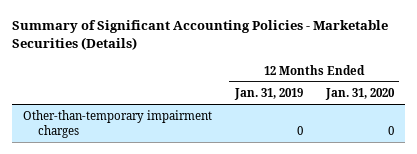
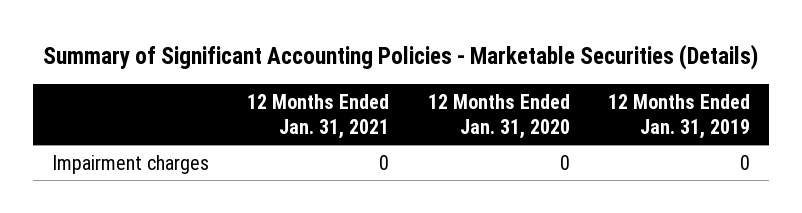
none -> [247,93,390,139] 12 Months Ended Jan. 31, 2021
[23,110,213,139] Other-than-temporary impairment charges -> [51,154,209,174] Impairment charges

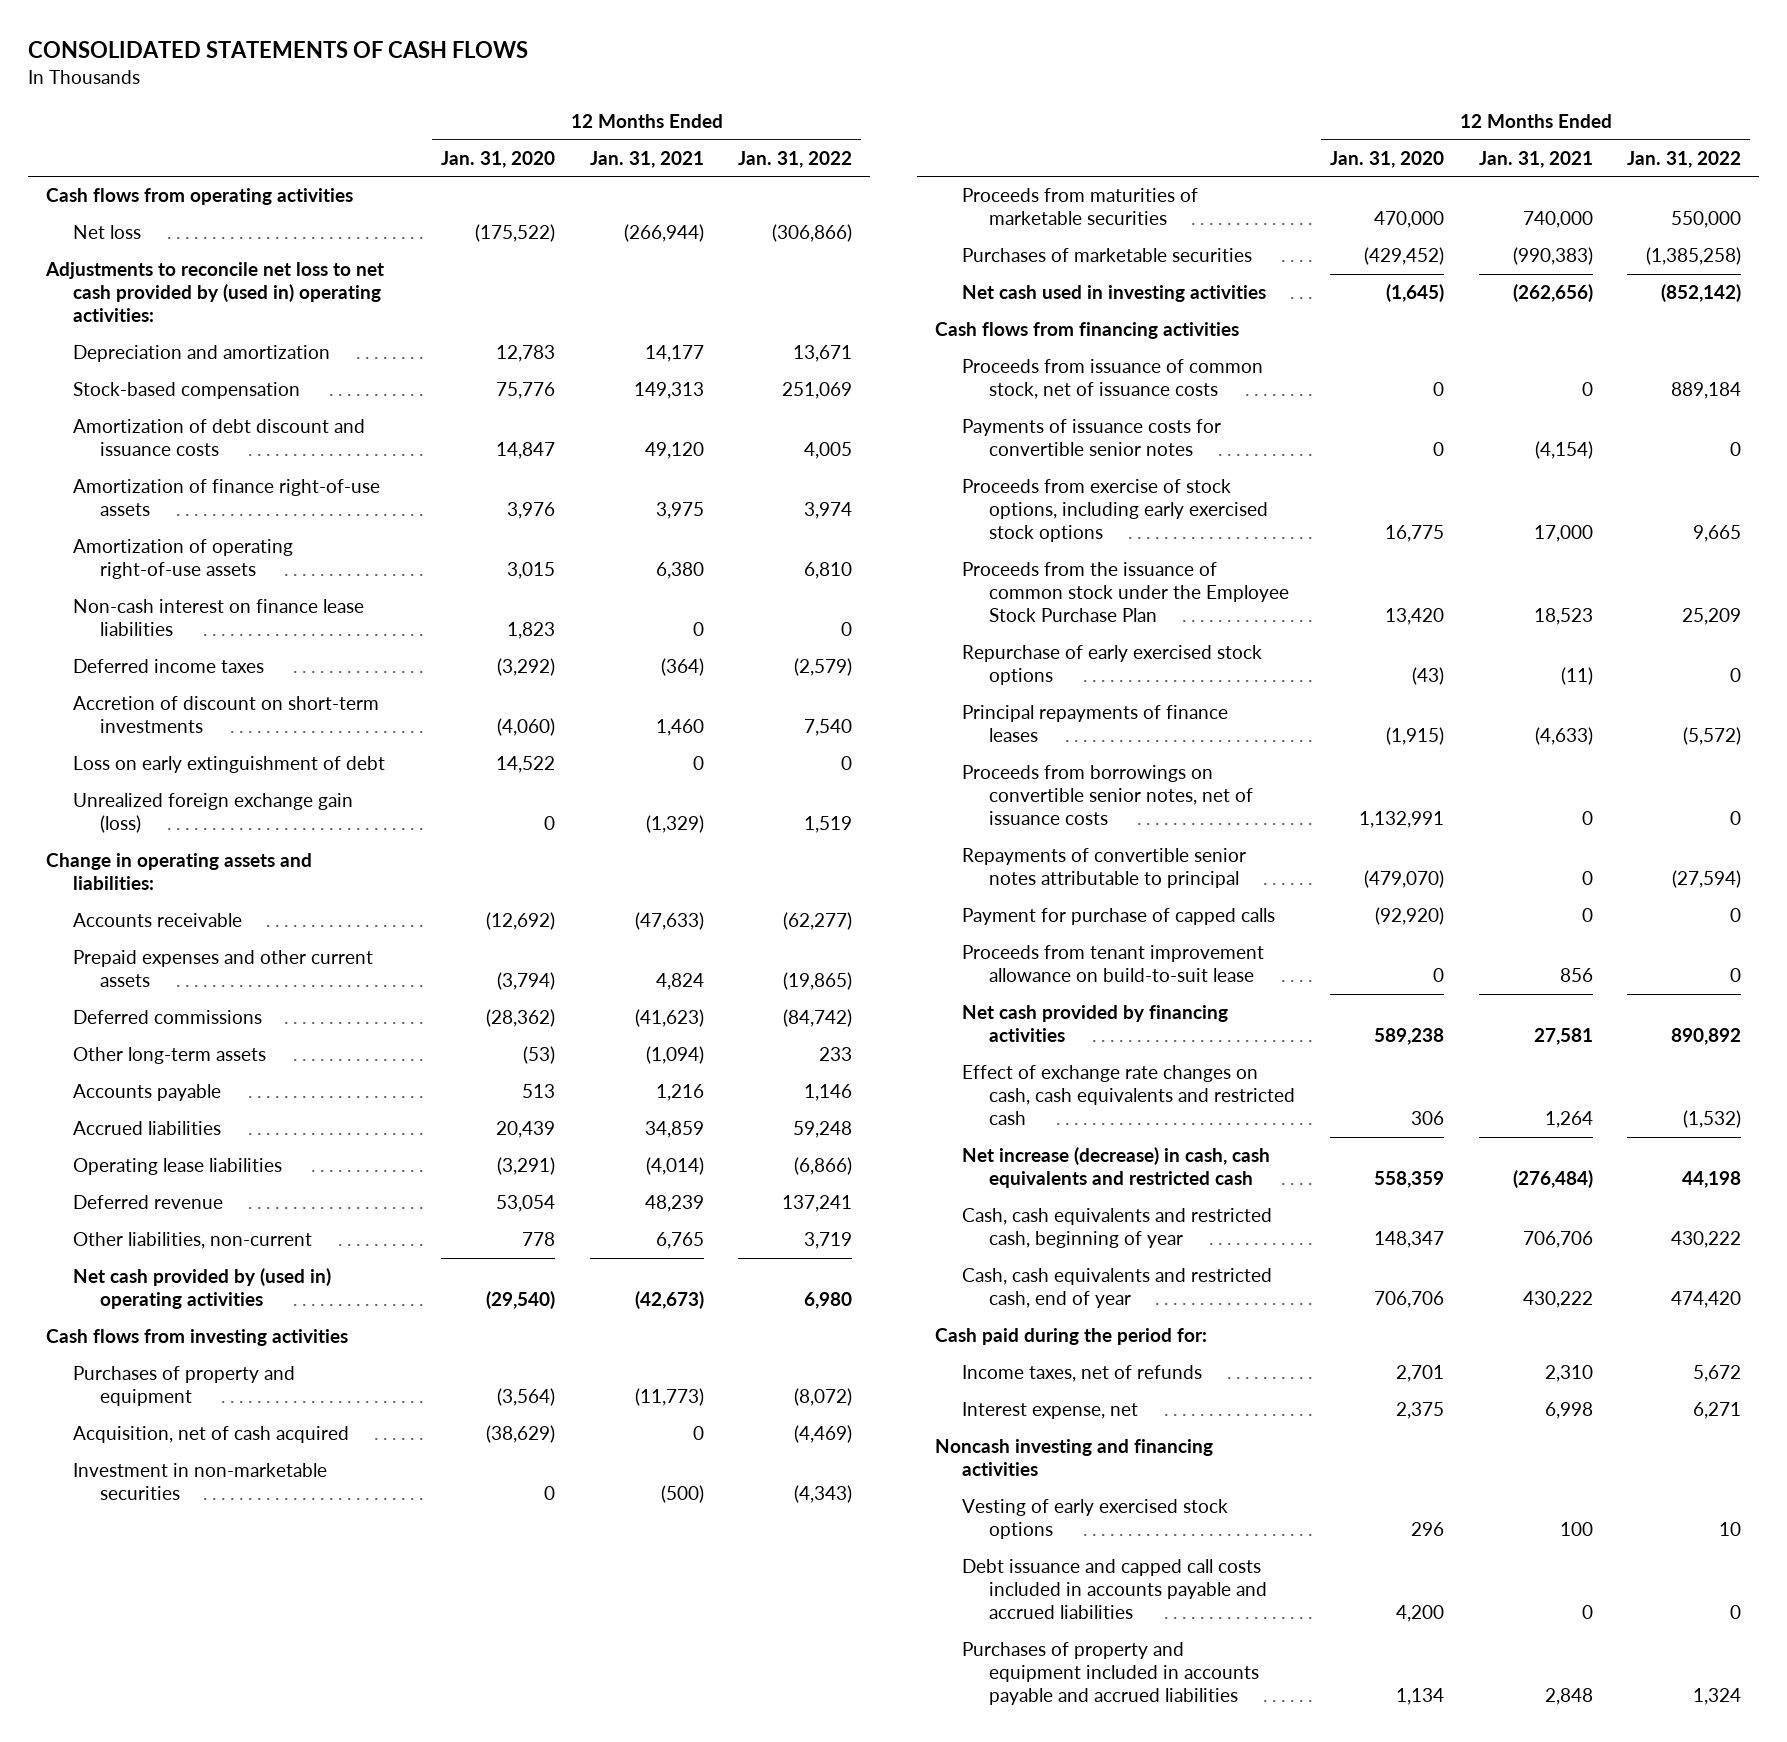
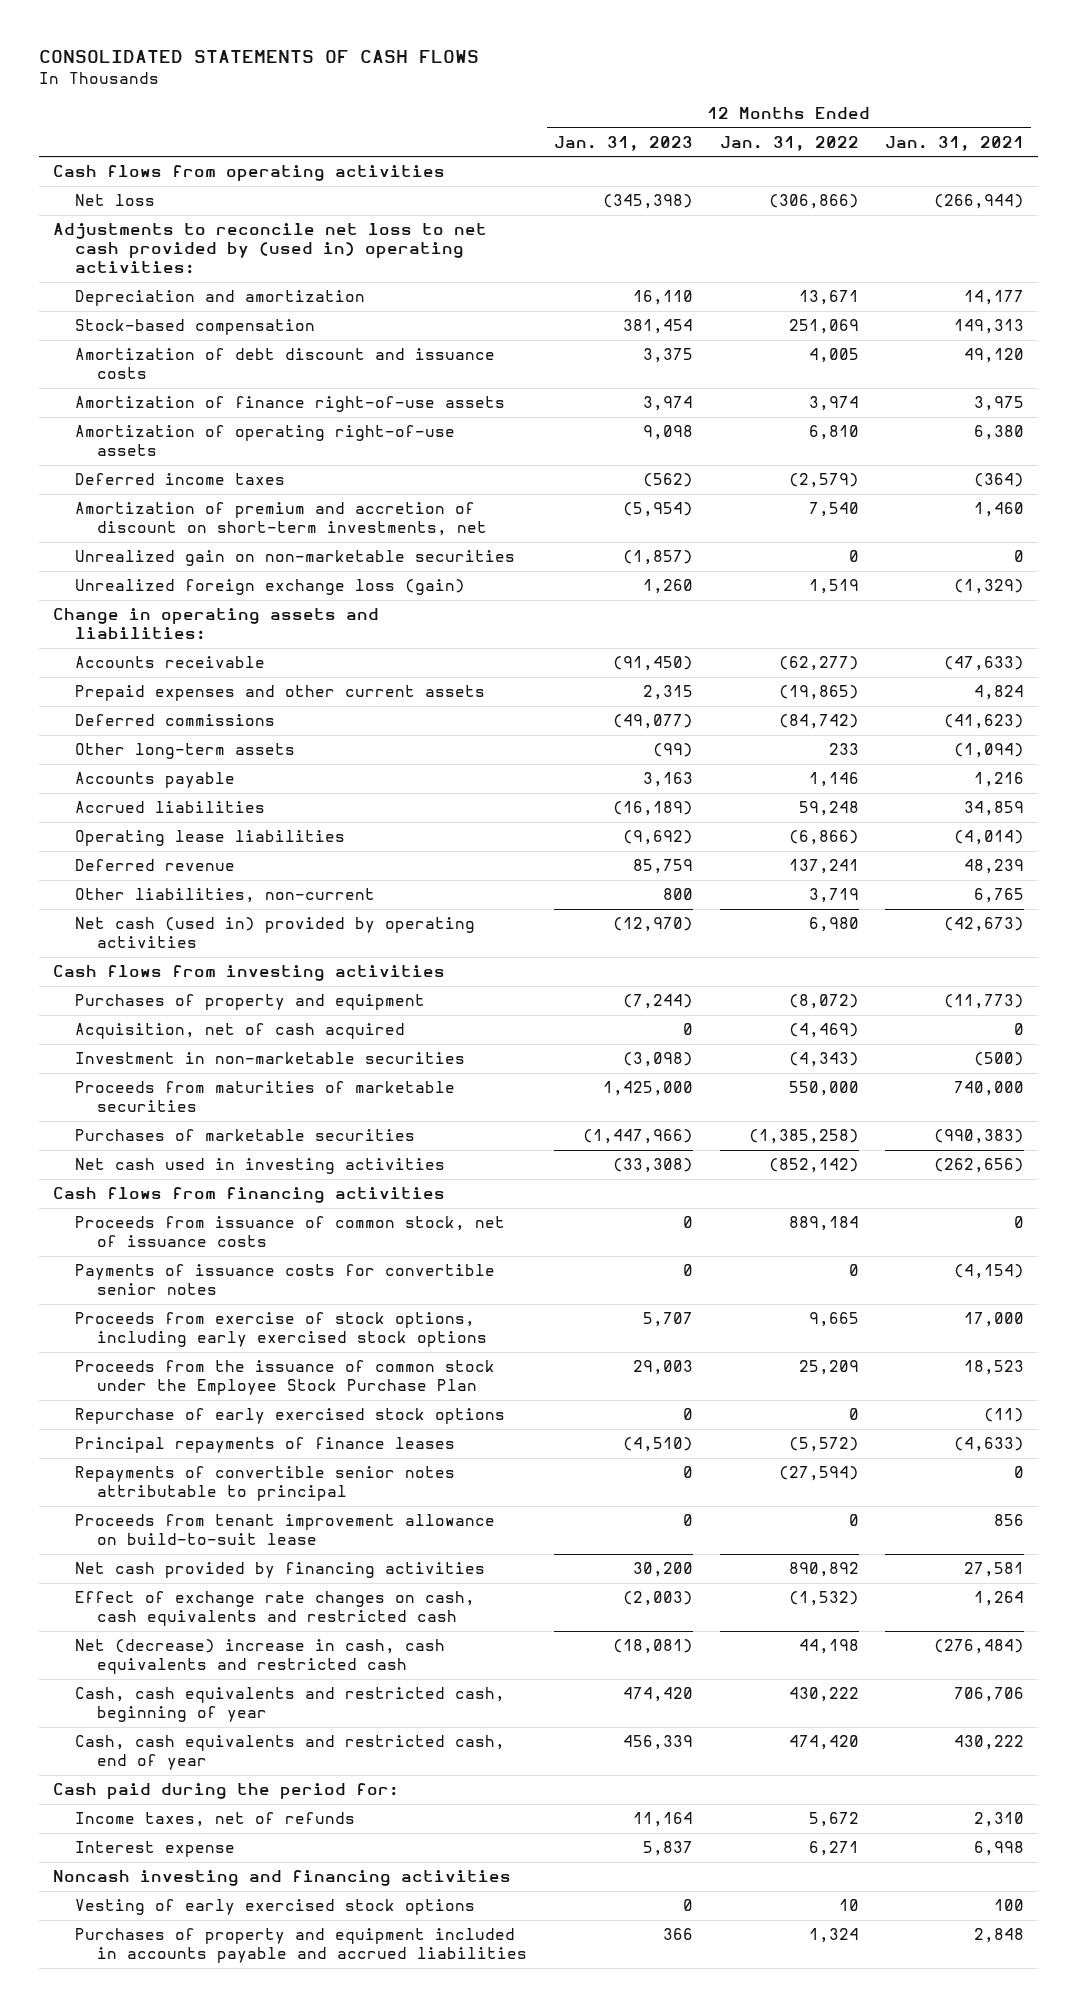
[440,150,555,168] Jan. 31, 2020 -> none
none -> [553,135,693,151] Jan. 31, 2023
[72,599,364,637] Non-cash interest on finance lease liabilities -> none
[72,756,385,774] Loss on early extinguishment of debt -> none
[72,696,379,734] Accretion of discount on short-term investments -> [74,502,487,537] Amortization of premium and accretion of discount on short-term investments, net
none -> [74,550,515,567] Unrealized gain on non-marketable securities
[72,793,353,834] Unrealized foreign exchange gain (loss) -> [74,579,465,596] Unrealized foreign exchange loss (gain)
[72,1268,331,1310] Net cash provided by (used in) operating activities -> [74,917,475,949] Net cash (used in) provided by operating activities
[961,765,1254,826] Proceeds from borrowings on convertible senior notes, net of issuance costs -> none
[961,908,1275,926] Payment for purchase of capped calls -> none
[961,1147,1270,1189] Net increase (decrease) in cash, cash equivalents and restricted cash -> [74,1639,445,1675] Net (decrease) increase in cash, cash equivalents and restricted cash
[961,1402,1138,1420] Interest expense, net -> [74,1841,235,1858] Interest expense
[961,1559,1268,1620] Debt issuance and capped call costs included in accounts payable and accrued liabilities -> none

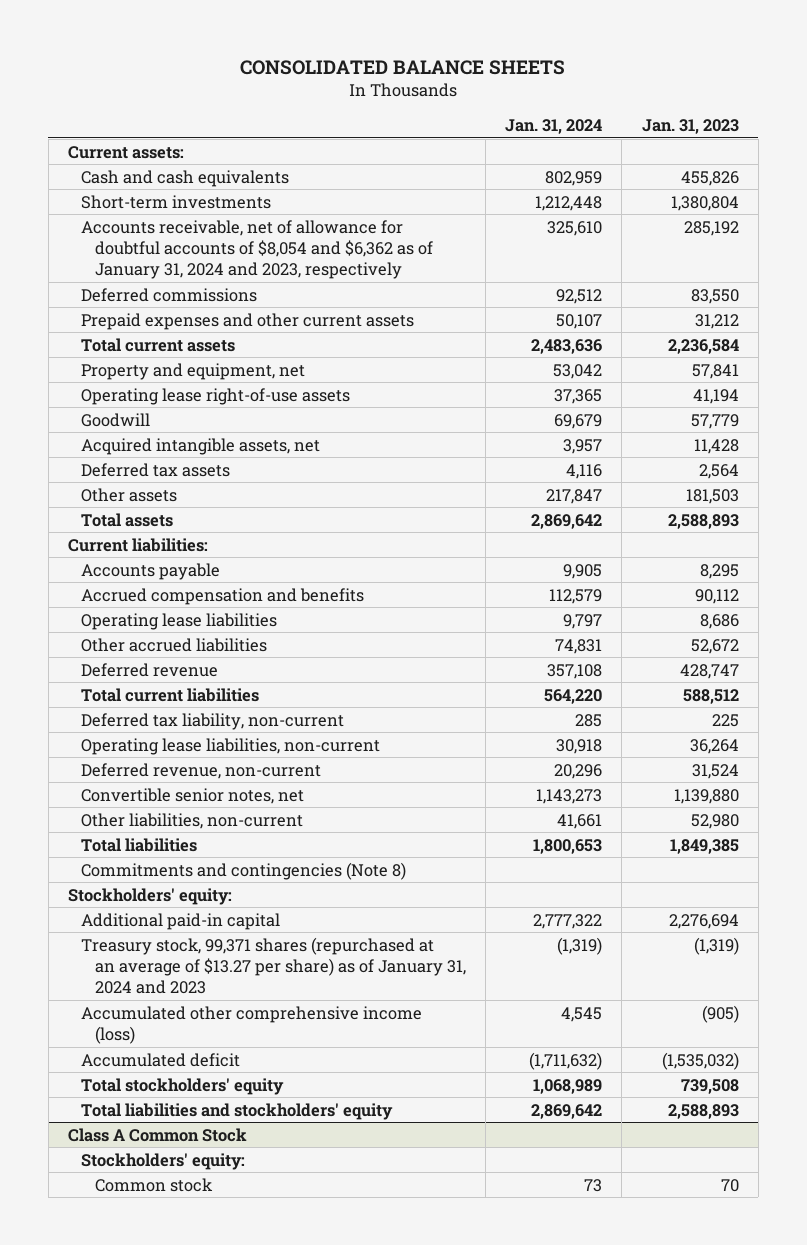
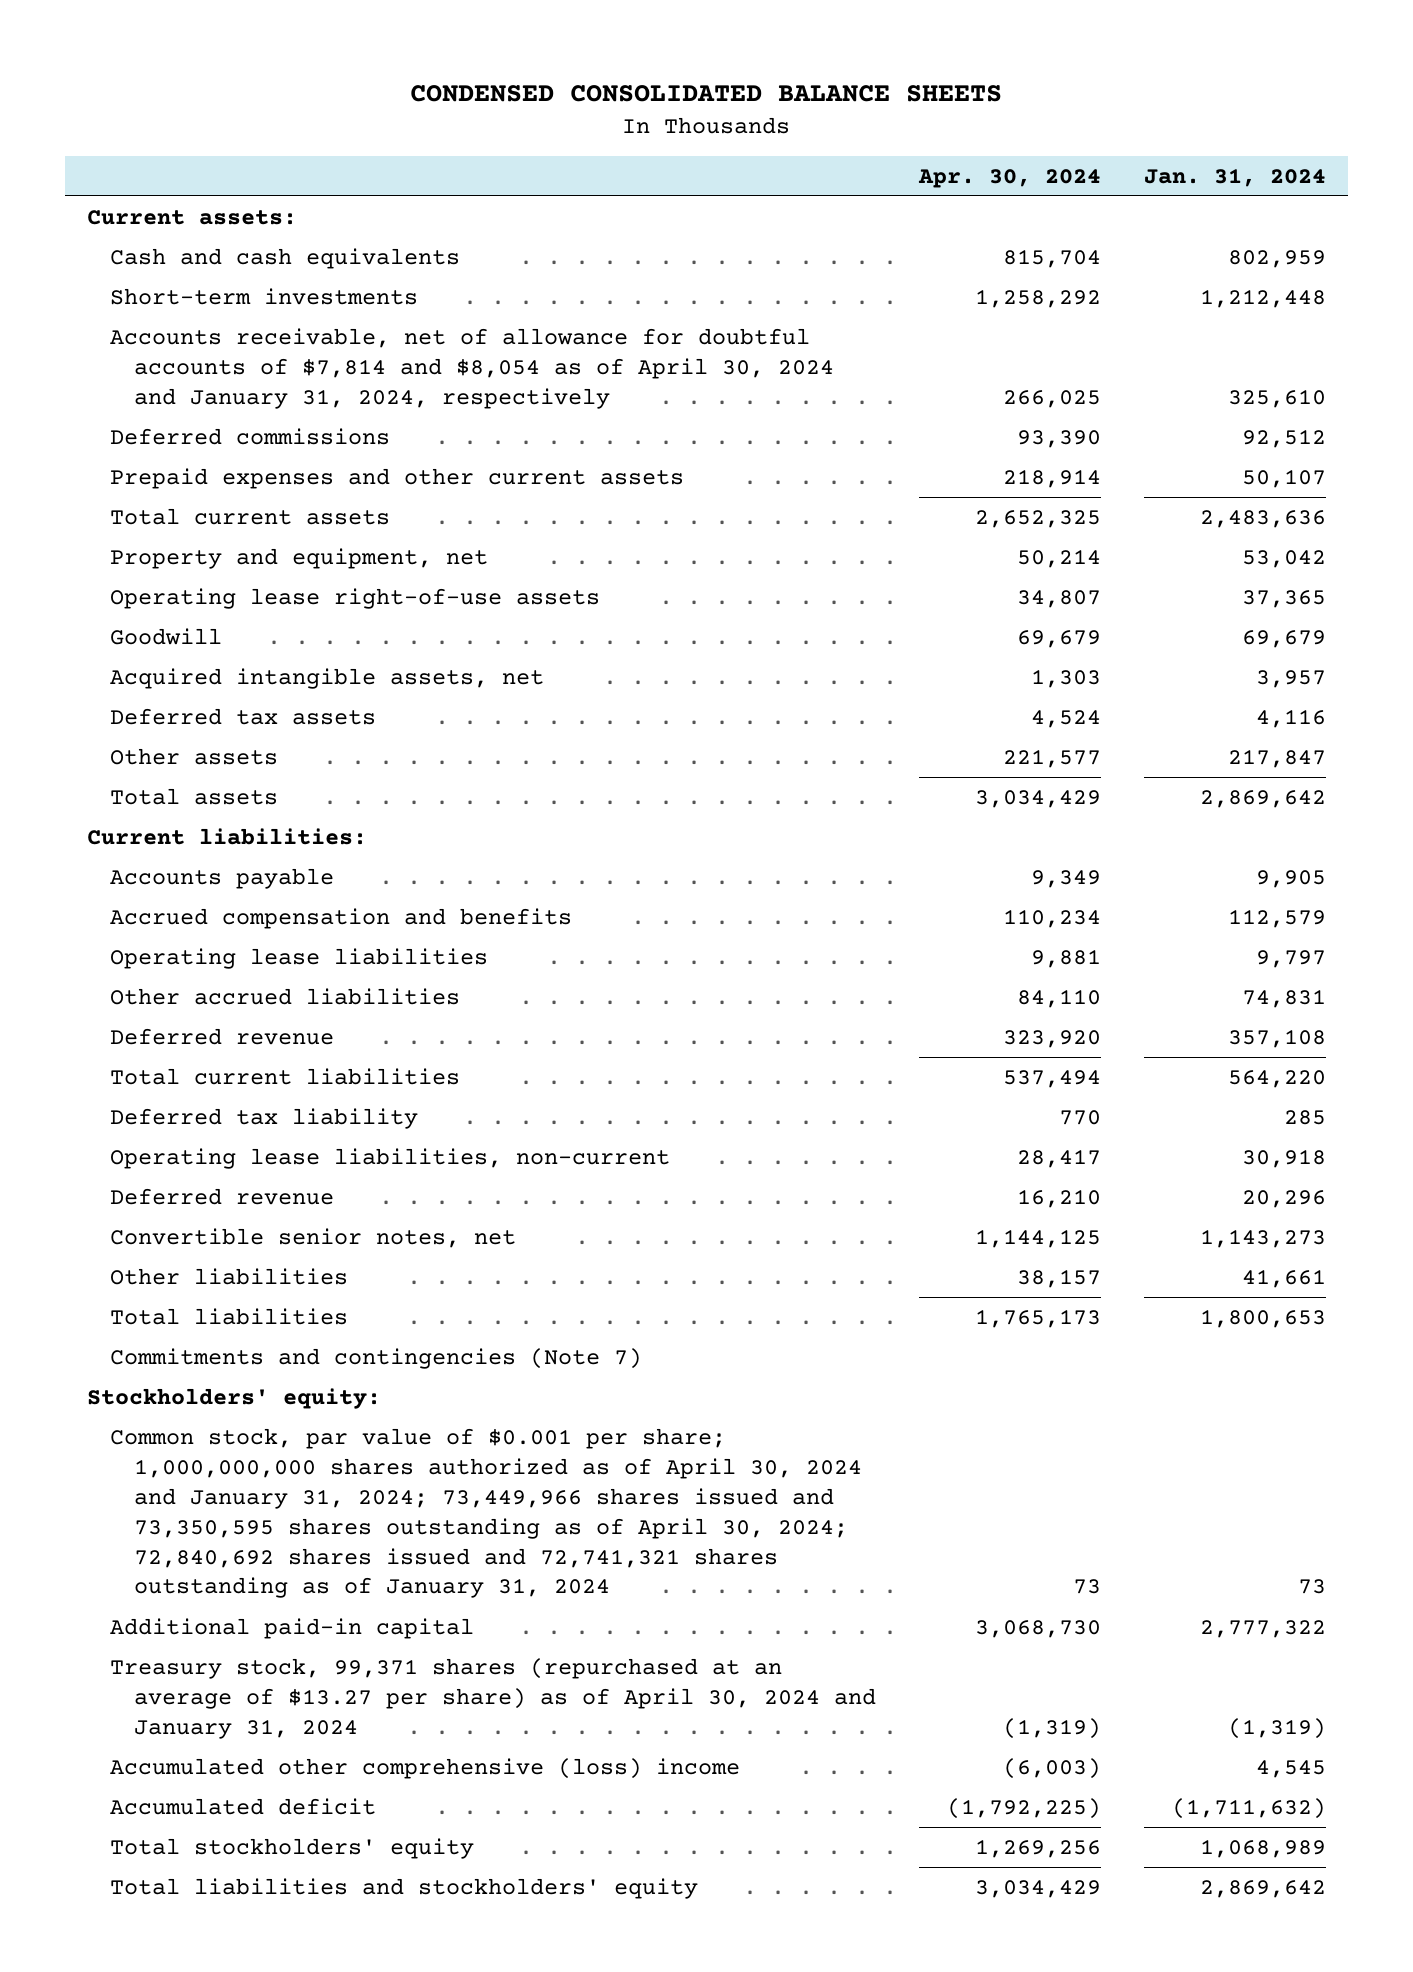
[240,59,566,75] CONSOLIDATED BALANCE SHEETS -> [410,85,1003,103] CONDENSED CONSOLIDATED BALANCE SHEETS
[641,118,739,134] Jan. 31, 2023 -> none
none -> [917,168,1101,188] Apr. 30, 2024
[81,219,433,279] Accounts receivable, net of allowance for doubtful accounts of $8,054 and $6,362 as of January 31, 2024 and 2023, respectively -> [110,327,834,409] Accounts receivable, net of allowance for doubtful accounts of $7,814 and $8,054 as of April 30, 2024 and January 31, 2024, respectively
[81,712,345,730] Deferred tax liability, non-current -> [110,1107,419,1129] Deferred tax liability
[81,762,322,779] Deferred revenue, non-current -> [110,1187,335,1205] Deferred revenue
[81,812,304,829] Other liabilities, non-current -> [110,1267,349,1285] Other liabilities
[81,861,407,880] Commitments and contingencies (Note 8) -> [110,1347,643,1369] Commitments and contingencies (Note 7)
none -> [110,1427,862,1599] Common stock, par value of $0.001 per share; 1,000,000,000 shares authorized as of April 30, 2024 and January 31, 2024; 73,449,966 shares issued and 73,350,595 shares outstanding as of April 30, 2024; 72,840,692 shares issued and 72,741,321 shares outstanding as of January 31, 2024
[81,936,466,994] Treasury stock, 99,371 shares (repurchased at an average of $13.27 per share) as of January 31, 2024 and 2023 -> [110,1657,876,1739] Treasury stock, 99,371 shares (repurchased at an average of $13.27 per share) as of April 30, 2024 and January 31, 2024
[81,1005,423,1044] Accumulated other comprehensive income (loss) -> [110,1757,741,1779] Accumulated other comprehensive (loss) income
[68,1127,248,1142] Class A Common Stock -> none
[81,1152,246,1170] Stockholders' equity: -> none
[94,1177,213,1192] Common stock -> none

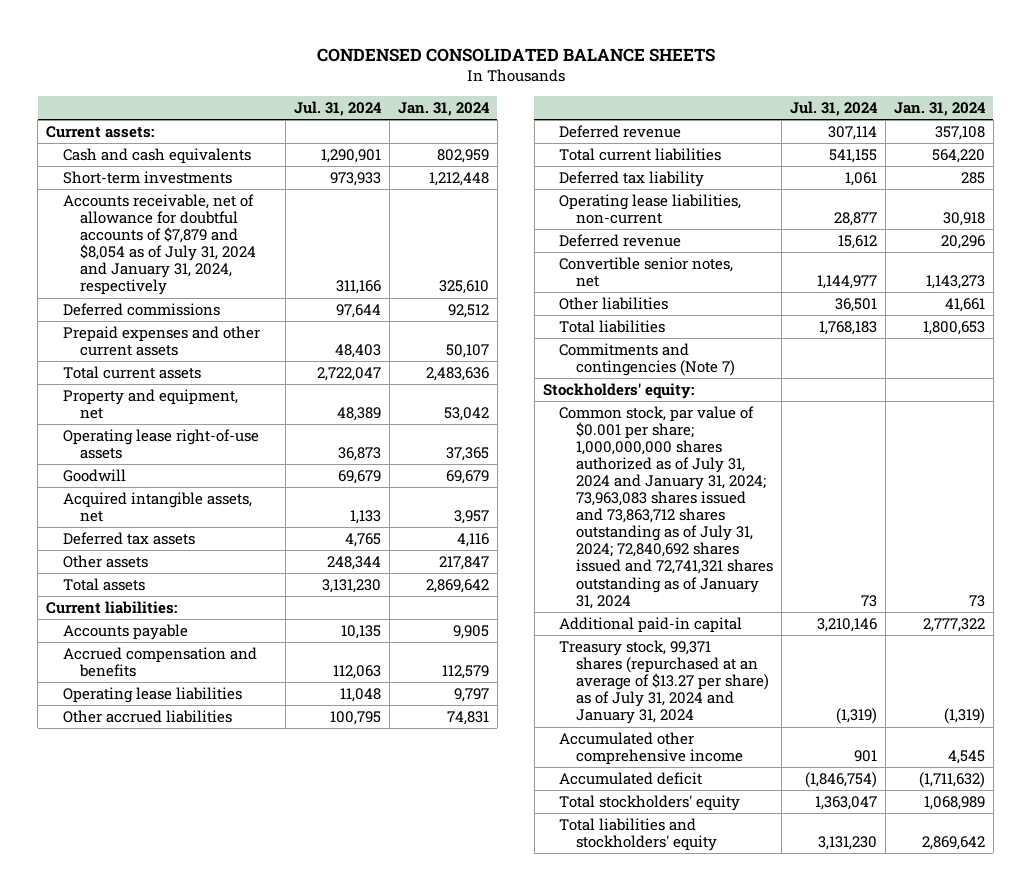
[917,168,1101,188] Apr. 30, 2024 -> none
none -> [293,100,382,116] Jul. 31, 2024
[110,327,834,409] Accounts receivable, net of allowance for doubtful accounts of $7,814 and $8,054 as of April 30, 2024 and January 31, 2024, respectively -> [63,194,257,296] Accounts receivable, net of allowance for doubtful accounts of $7,879 and $8,054 as of July 31, 2024 and January 31, 2024, respectively
[110,1427,862,1599] Common stock, par value of $0.001 per share; 1,000,000,000 shares authorized as of April 30, 2024 and January 31, 2024; 73,449,966 shares issued and 73,350,595 shares outstanding as of April 30, 2024; 72,840,692 shares issued and 72,741,321 shares outstanding as of January 31, 2024 -> [559,406,774,609] Common stock, par value of $0.001 per share; 1,000,000,000 shares authorized as of July 31, 2024 and January 31, 2024; 73,963,083 shares issued and 73,863,712 shares outstanding as of July 31, 2024; 72,840,692 shares issued and 72,741,321 shares outstanding as of January 31, 2024
[110,1657,876,1739] Treasury stock, 99,371 shares (repurchased at an average of $13.27 per share) as of April 30, 2024 and January 31, 2024 -> [559,640,770,725] Treasury stock, 99,371 shares (repurchased at an average of $13.27 per share) as of July 31, 2024 and January 31, 2024
[110,1757,741,1779] Accumulated other comprehensive (loss) income -> [559,732,744,766] Accumulated other comprehensive income

